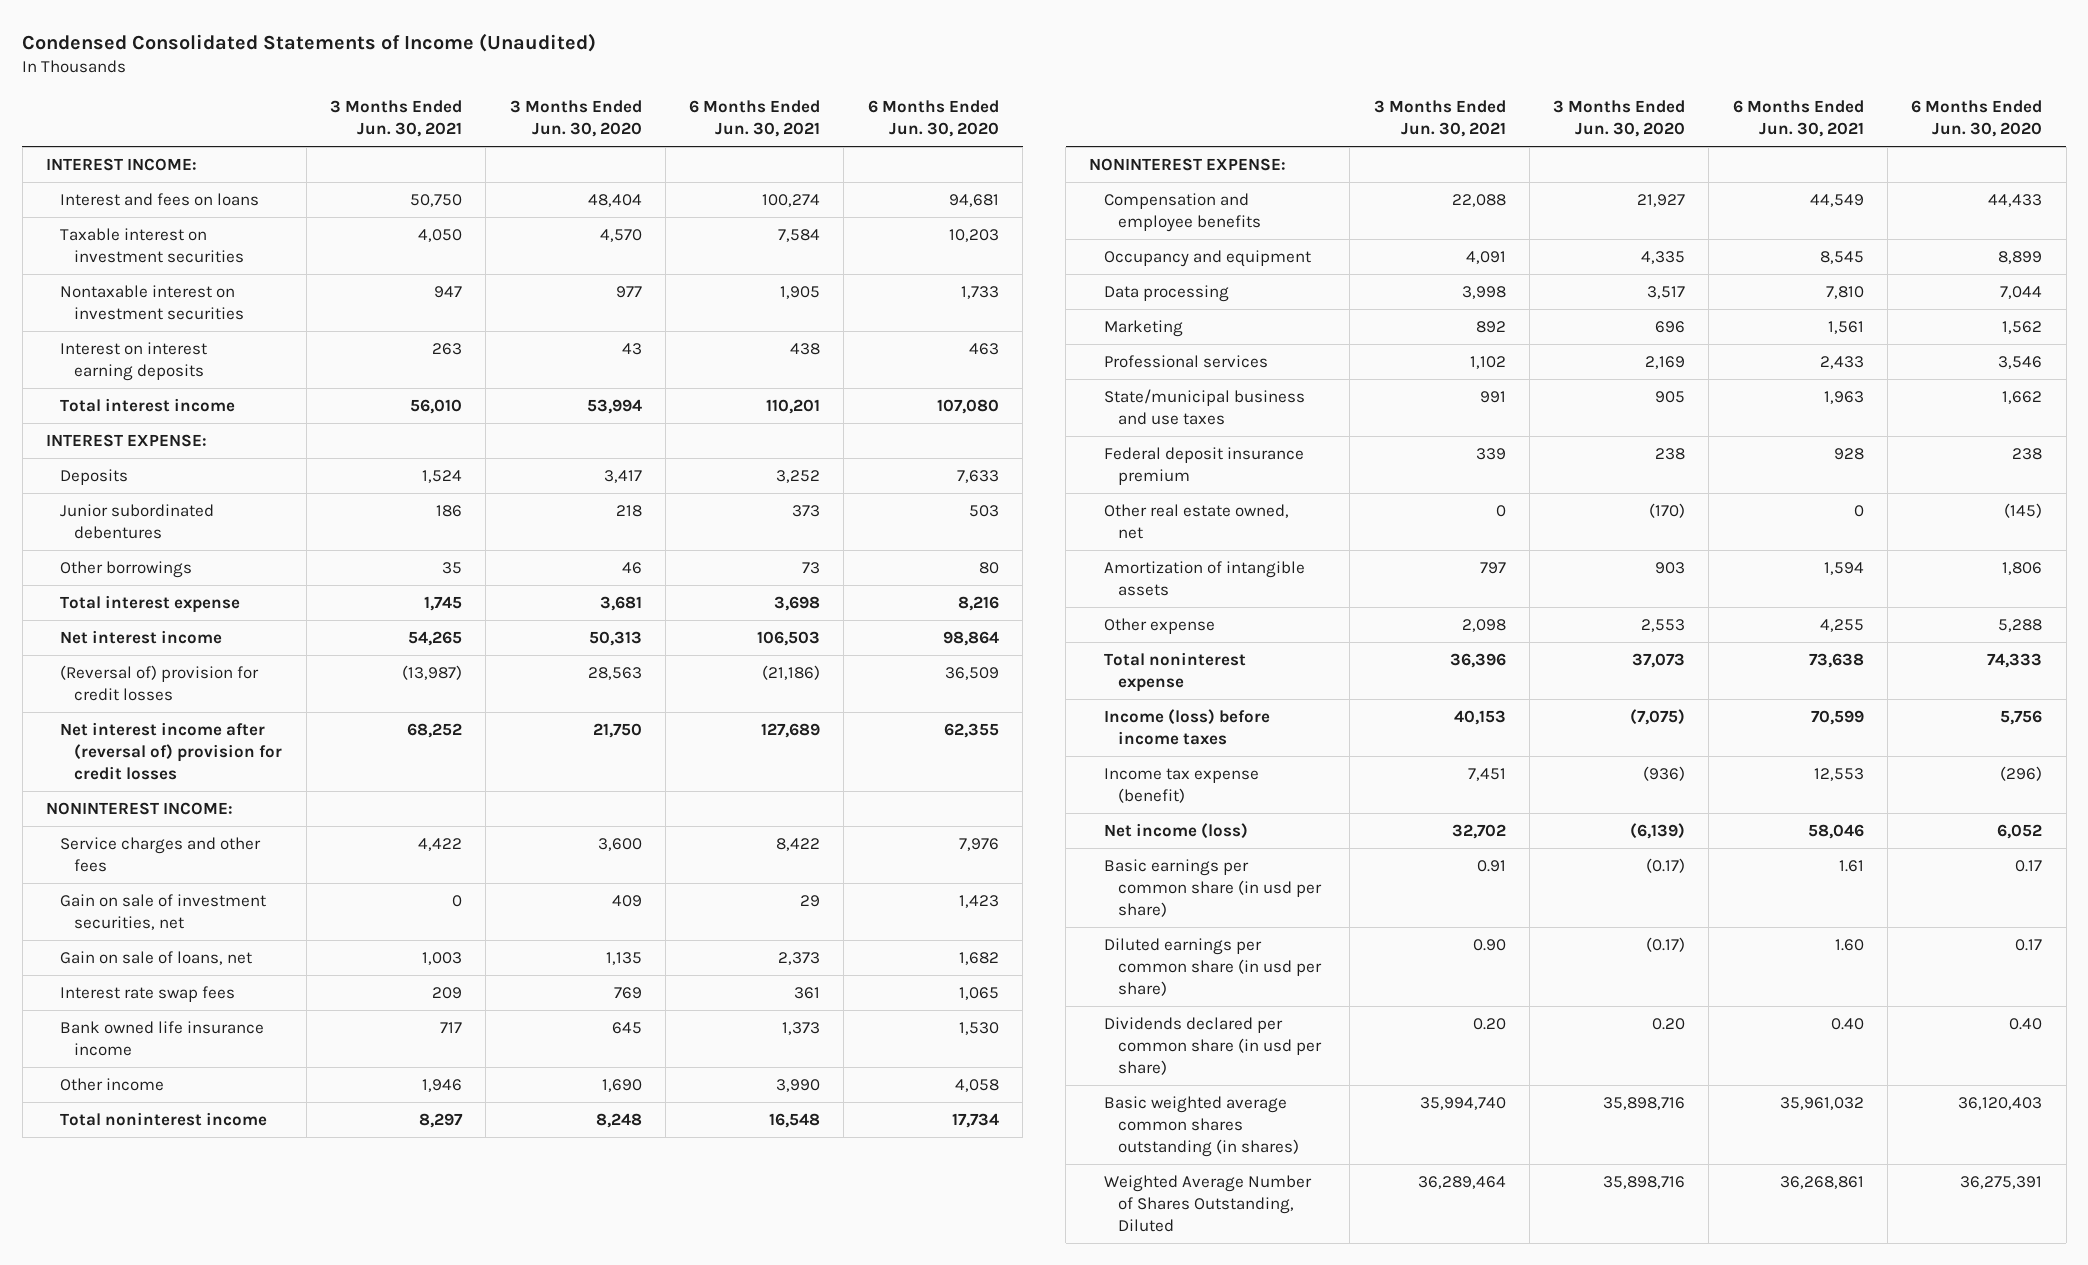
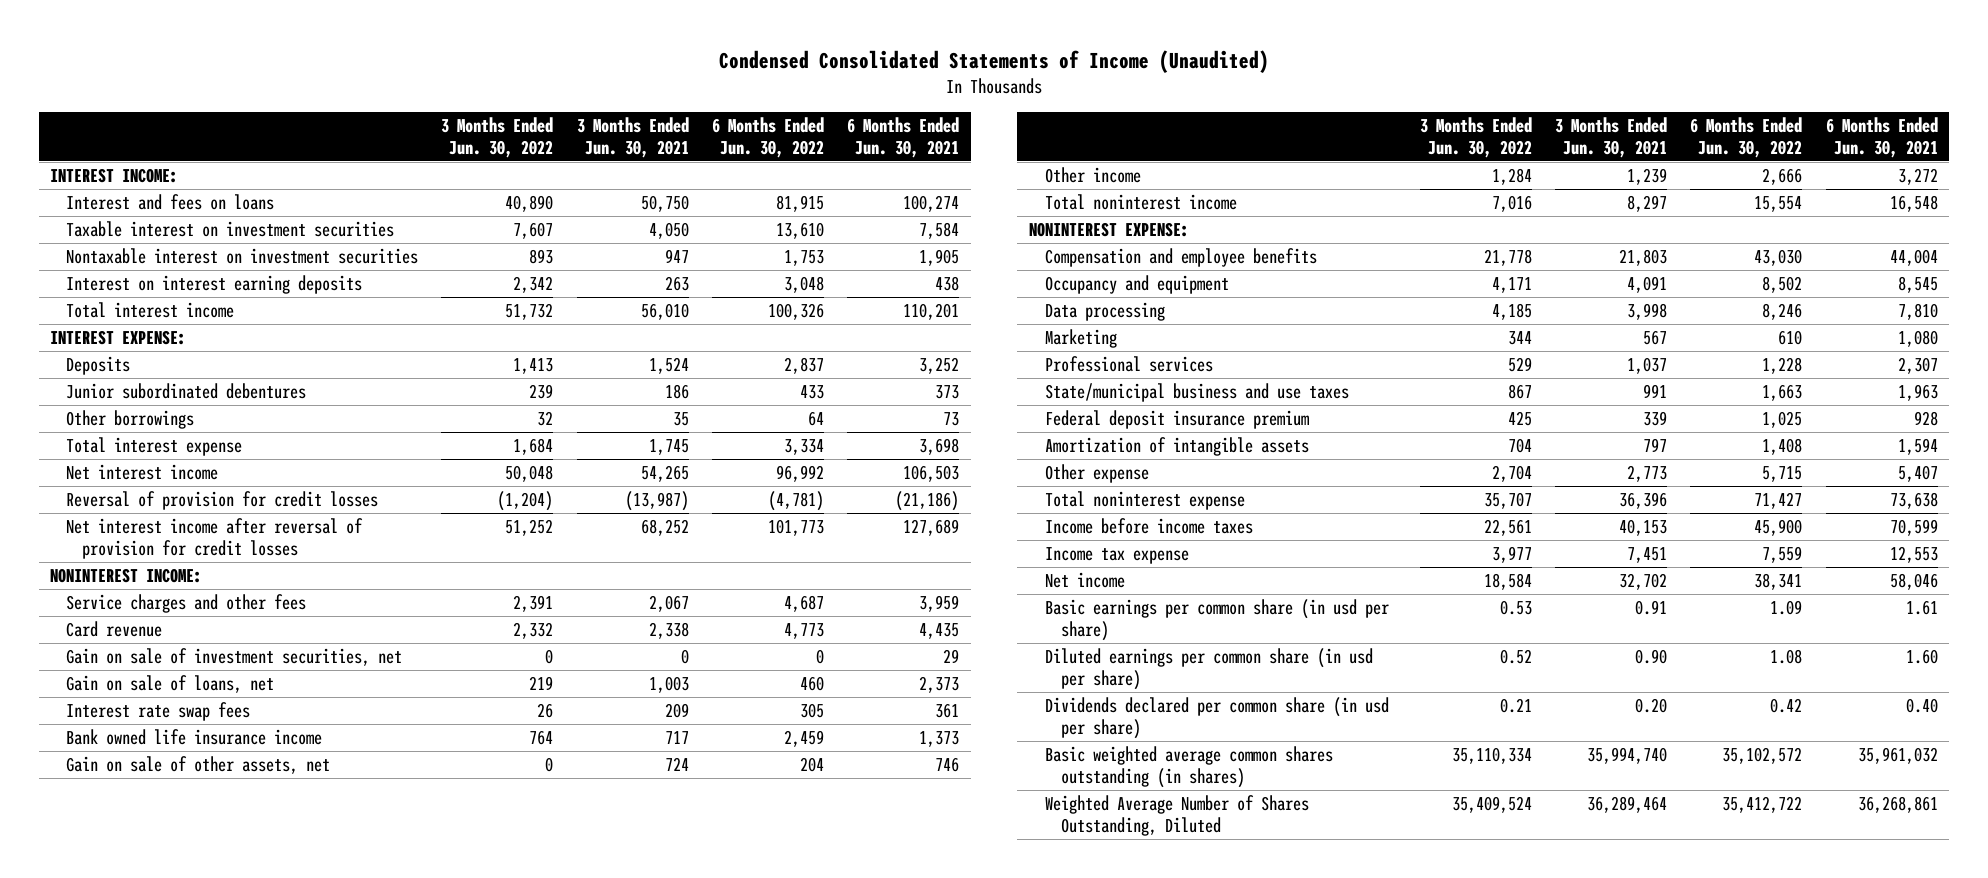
[509,100,642,138] 3 Months Ended Jun. 30, 2020 -> none
[867,100,999,138] 6 Months Ended Jun. 30, 2020 -> none
none -> [441,116,554,158] 3 Months Ended Jun. 30, 2022
none -> [711,116,824,158] 6 Months Ended Jun. 30, 2022
[60,664,260,702] (Reversal of) provision for credit losses -> [66,491,379,511] Reversal of provision for credit losses
[60,721,283,781] Net interest income after (reversal of) provision for credit losses -> [66,518,364,559] Net interest income after reversal of provision for credit losses
[418,837,463,851] 4,422 -> [648,595,689,613] 2,067
[776,837,821,851] 8,422 -> [918,595,959,613] 3,959
none -> [66,621,163,638] Card revenue
none -> [66,756,331,775] Gain on sale of other assets, net
[422,1078,463,1092] 1,946 -> [1627,168,1668,186] 1,239
[776,1078,821,1092] 3,990 -> [1897,168,1938,186] 3,272
[1451,193,1506,207] 22,088 -> [1619,249,1668,267] 21,803
[1809,193,1864,207] 44,549 -> [1889,249,1938,267] 44,004
[1475,320,1506,333] 892 -> [1643,330,1668,346] 567
[1827,320,1864,334] 1,561 -> [1897,330,1938,348] 1,080
[1469,355,1506,369] 1,102 -> [1627,357,1668,375] 1,037
[1819,355,1864,369] 2,433 -> [1897,357,1938,375] 2,307
[1103,503,1289,540] Other real estate owned, net -> none
[1461,618,1506,632] 2,098 -> [1627,465,1668,483] 2,773
[1819,618,1864,632] 4,255 -> [1897,465,1938,483] 5,407
[1103,708,1270,746] Income (loss) before income taxes -> [1044,518,1253,535] Income before income taxes
[1103,767,1259,804] Income tax expense (benefit) -> [1044,547,1189,565] Income tax expense
[1103,822,1248,839] Net income (loss) -> [1044,572,1125,589] Net income

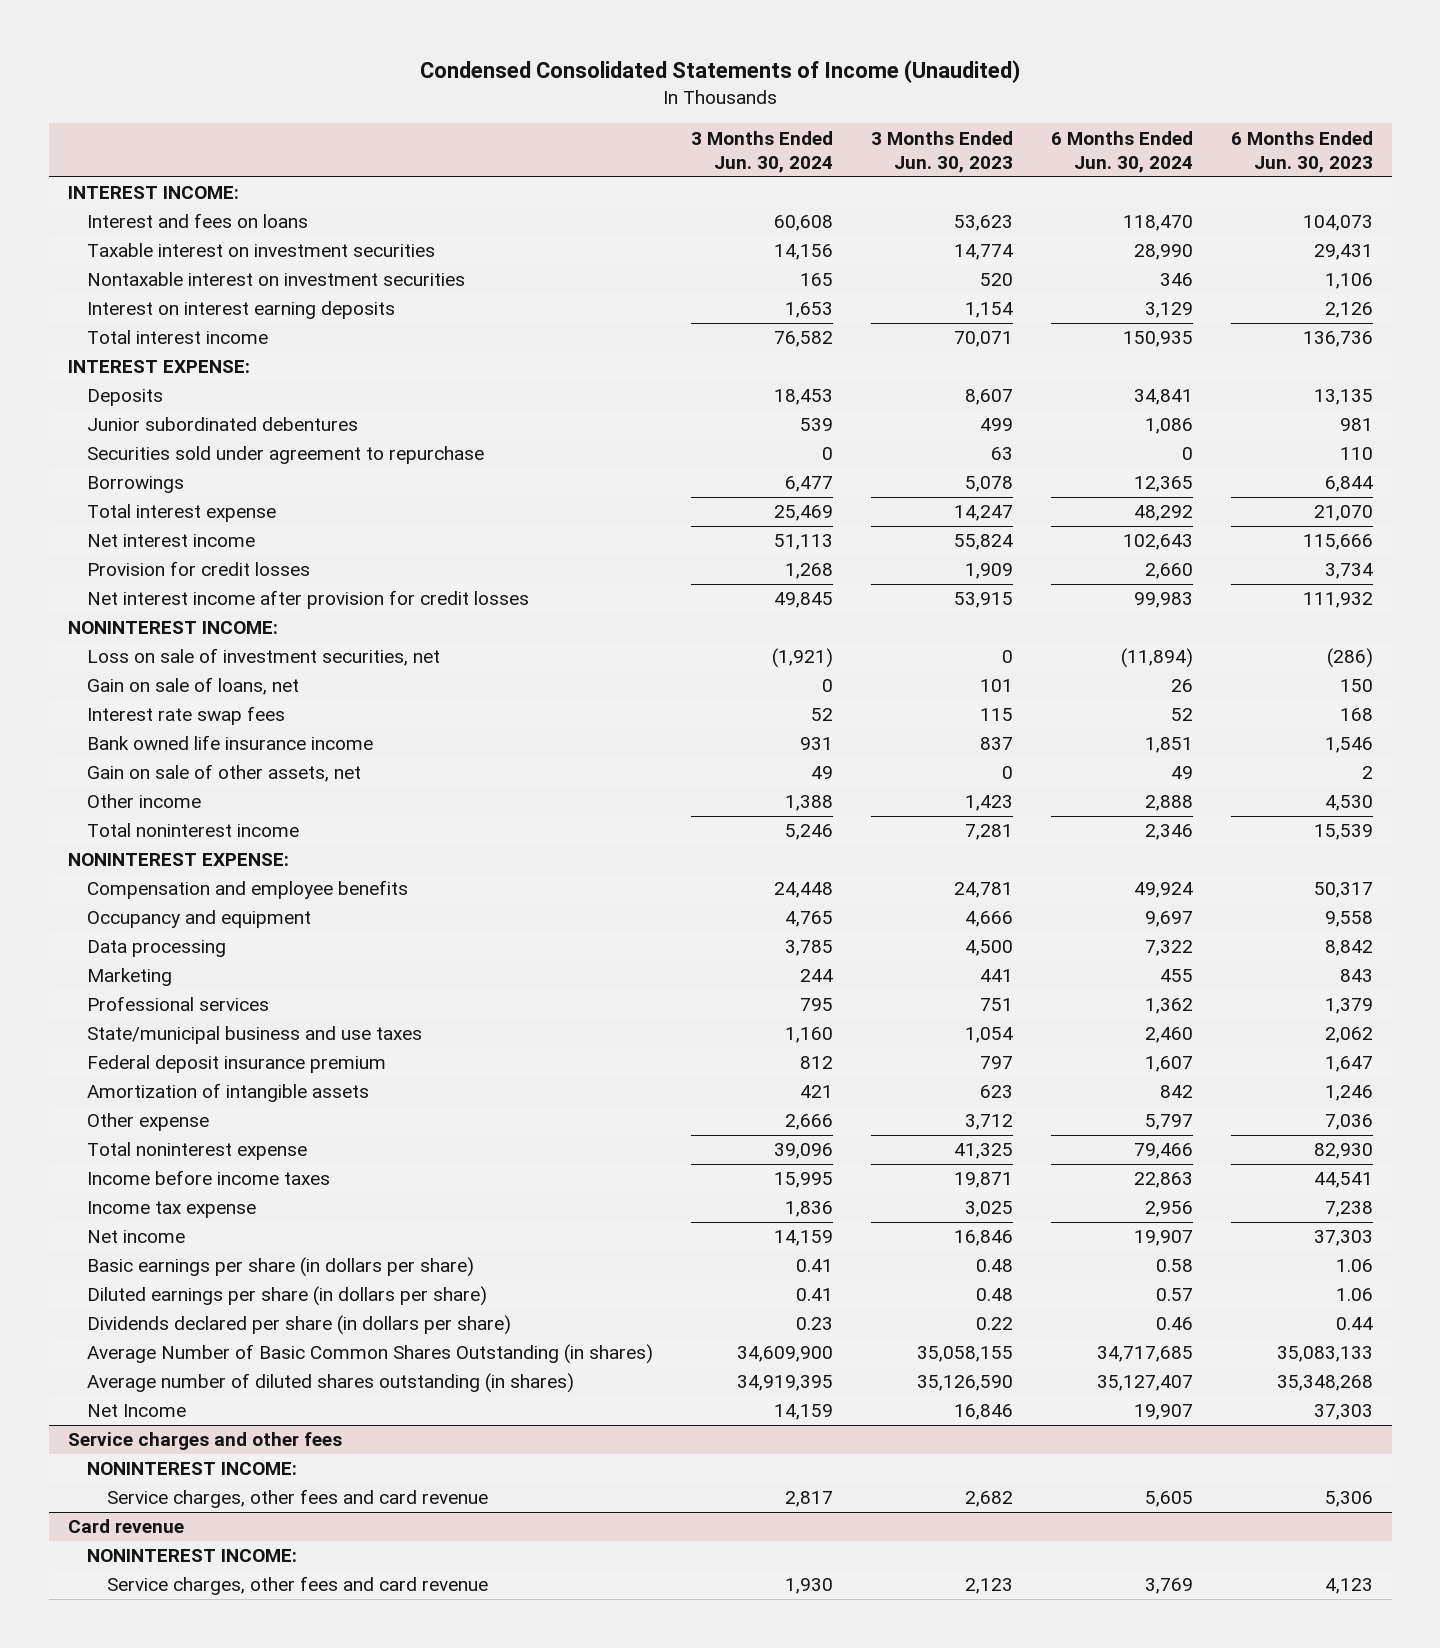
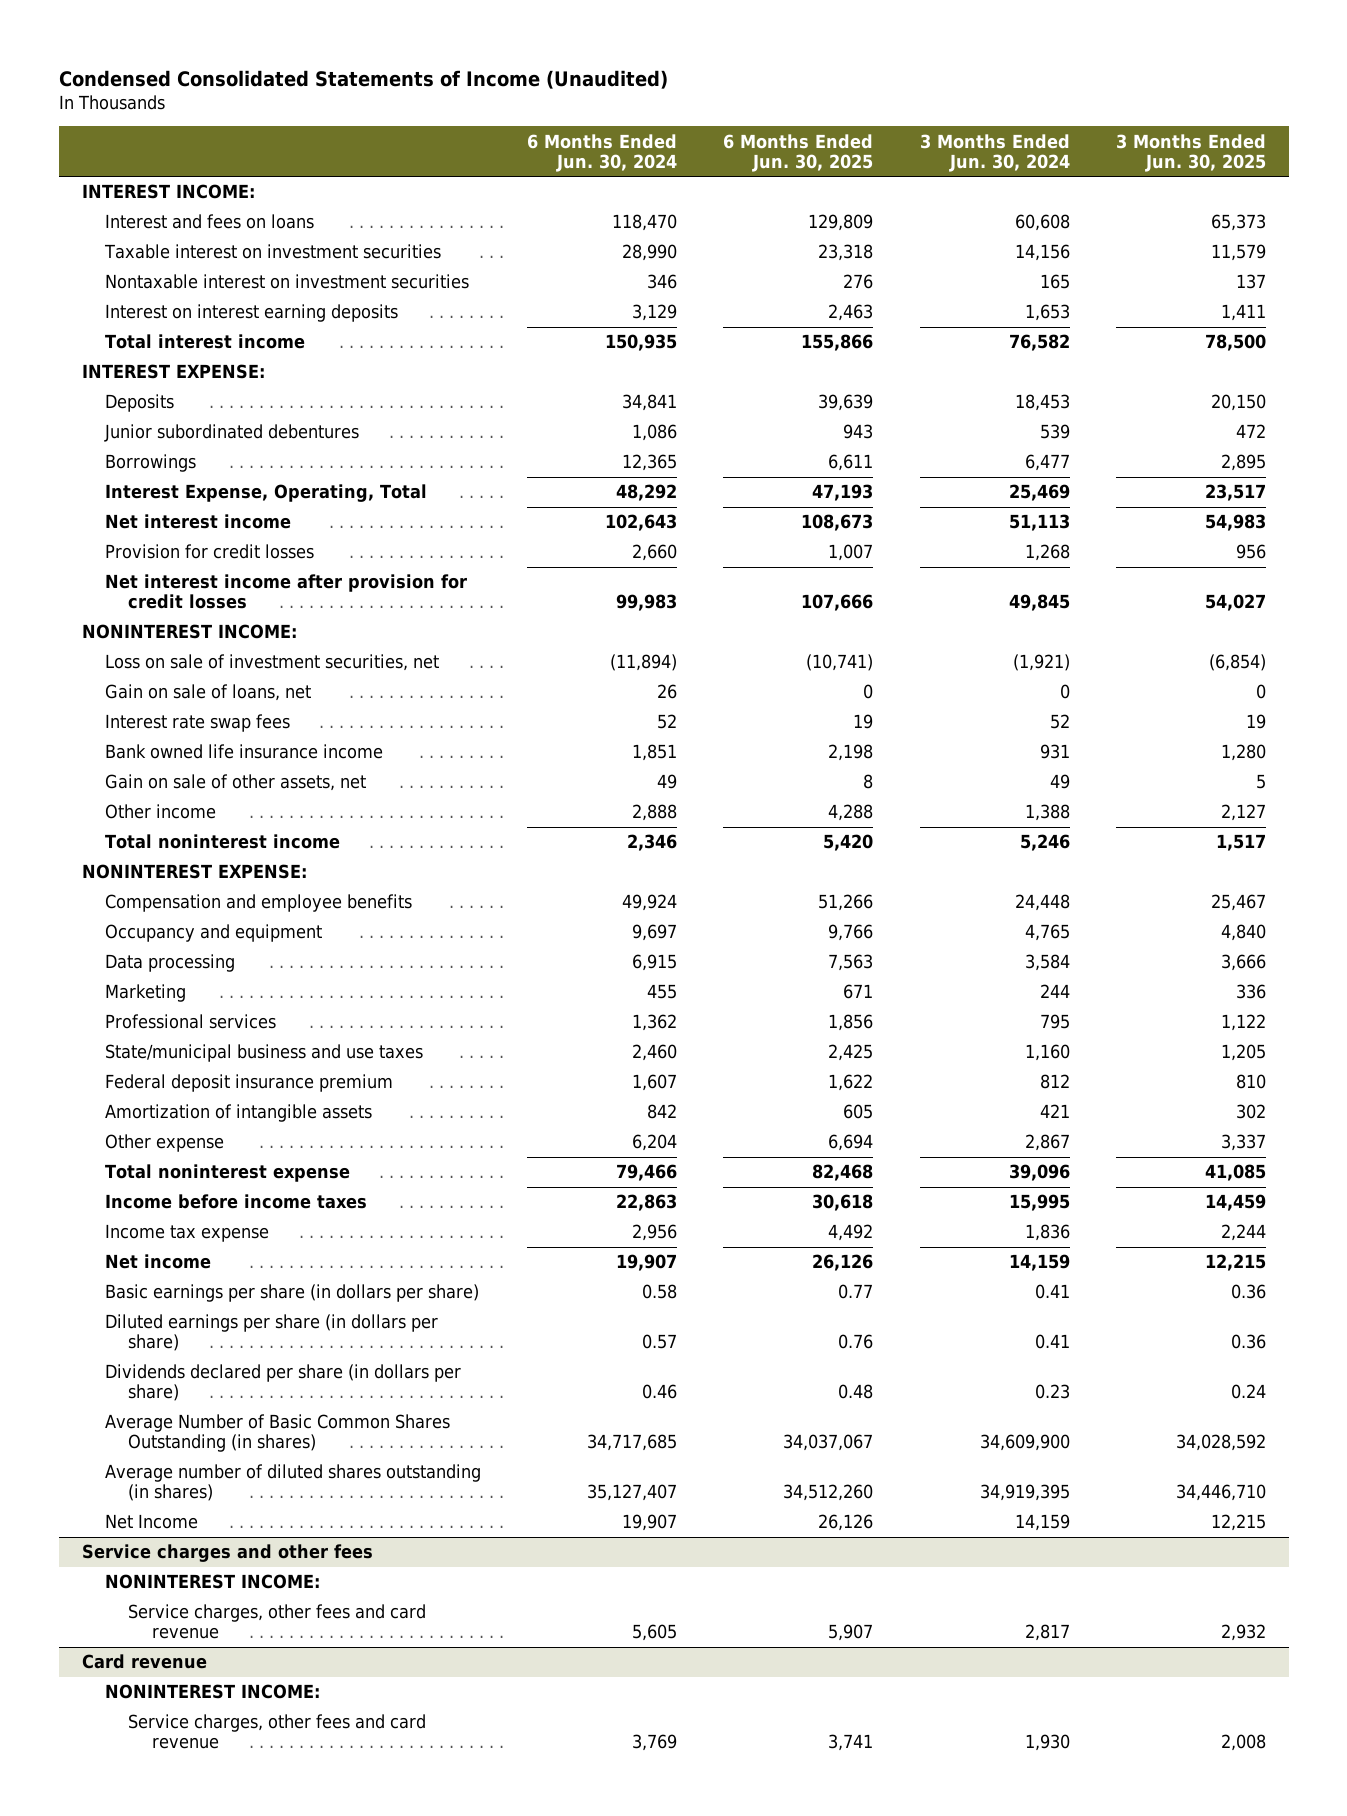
[871,130,1014,174] 3 Months Ended Jun. 30, 2023 -> none
[1230,130,1373,174] 6 Months Ended Jun. 30, 2023 -> none
none -> [723,133,874,172] 6 Months Ended Jun. 30, 2025
none -> [1115,133,1266,172] 3 Months Ended Jun. 30, 2025
[87,446,485,465] Securities sold under agreement to repurchase -> none
[87,504,277,523] Total interest expense -> [105,484,428,503] Interest Expense, Operating, Total
[785,940,834,957] 3,785 -> [1024,954,1070,972] 3,584
[1144,940,1193,957] 7,322 -> [632,954,678,972] 6,915
[785,1114,834,1131] 2,666 -> [1024,1134,1070,1152] 2,867
[1144,1114,1193,1131] 5,797 -> [632,1134,678,1152] 6,204

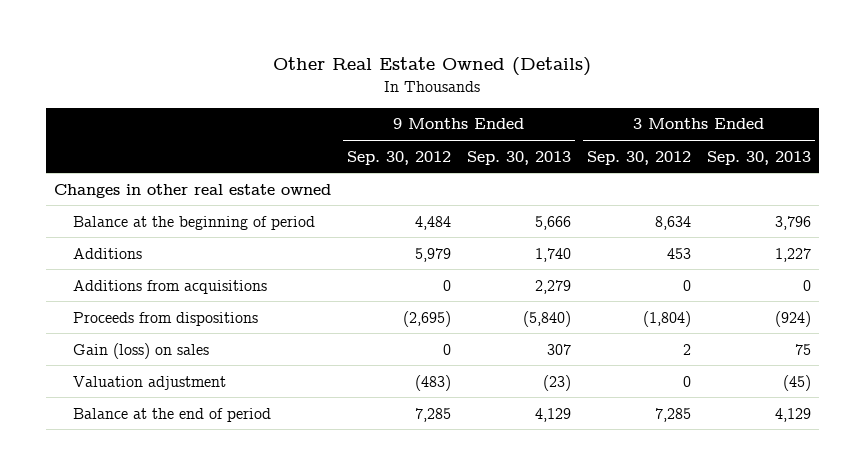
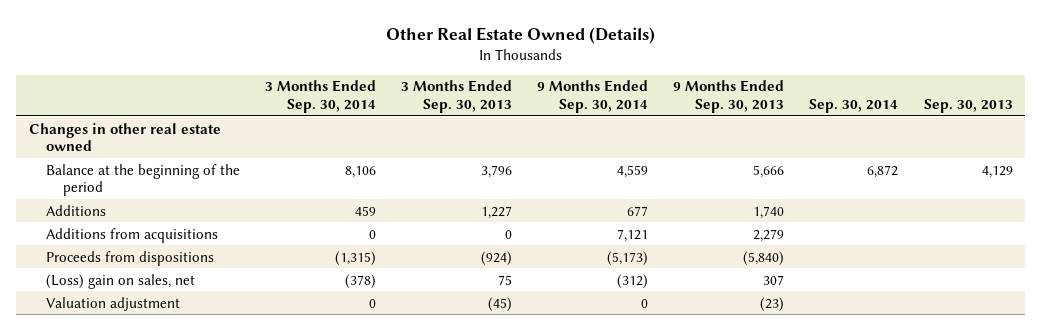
[346,150,451,165] Sep. 30, 2012 -> none
[586,150,691,165] Sep. 30, 2012 -> none
none -> [265,80,377,113] 3 Months Ended Sep. 30, 2014
none -> [537,80,649,113] 9 Months Ended Sep. 30, 2014
none -> [809,98,899,113] Sep. 30, 2014
none -> [923,98,1013,113] Sep. 30, 2013
[72,215,315,230] Balance at the beginning of period -> [45,163,240,196] Balance at the beginning of the period
[72,342,209,359] Gain (loss) on sales -> [45,273,195,289] (Loss) gain on sales, net
[72,407,271,422] Balance at the end of period -> none

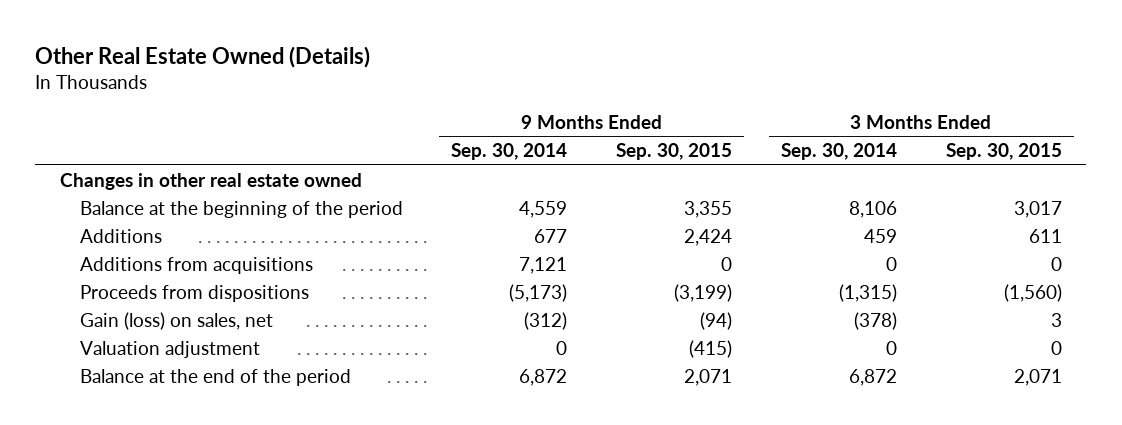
[401,80,513,113] 3 Months Ended Sep. 30, 2013 -> none
[673,80,785,113] 9 Months Ended Sep. 30, 2013 -> none
[809,98,899,113] Sep. 30, 2014 -> none
[923,98,1013,113] Sep. 30, 2013 -> none
none -> [616,143,733,161] Sep. 30, 2015
none -> [945,143,1062,161] Sep. 30, 2015
[45,273,195,289] (Loss) gain on sales, net -> [79,311,273,330] Gain (loss) on sales, net
none -> [79,368,351,386] Balance at the end of the period

